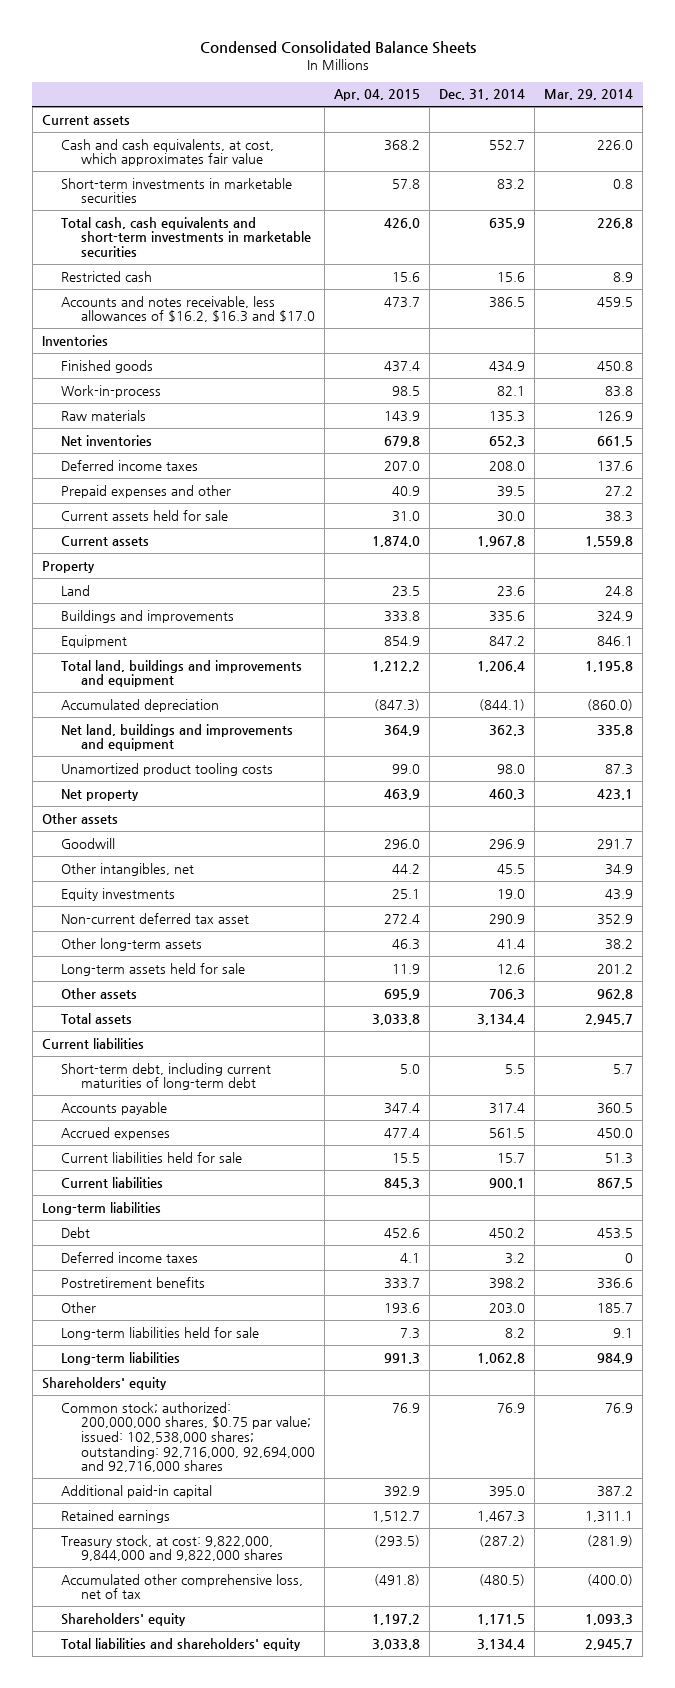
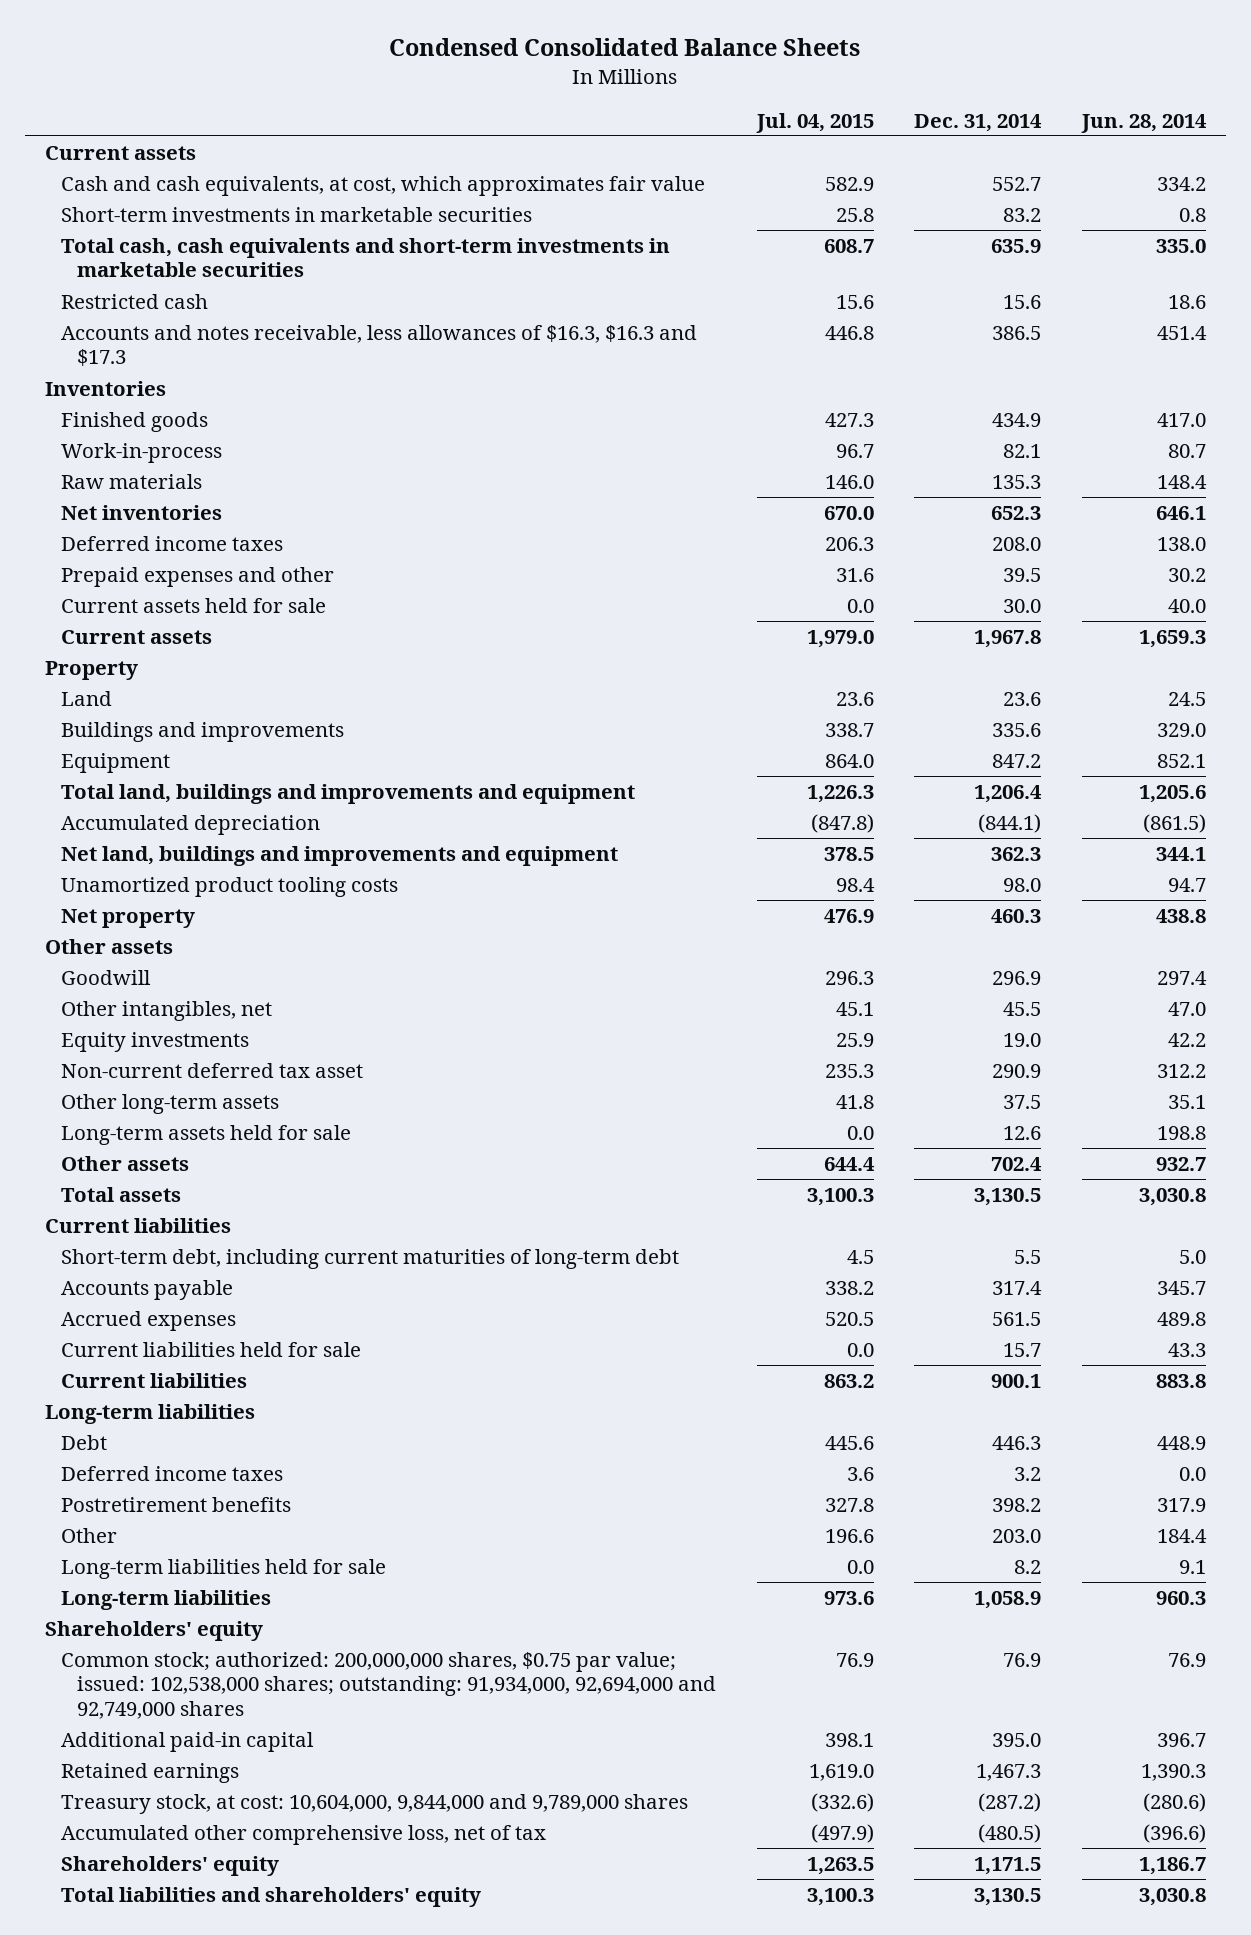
[333,89,420,102] Apr. 04, 2015 -> none
[544,89,634,101] Mar. 29, 2014 -> none
none -> [755,112,874,133] Jul. 04, 2015
none -> [1080,113,1207,133] Jun. 28, 2014
[61,295,315,323] Accounts and notes receivable, less allowances of $16.2, $16.3 and $17.0 -> [60,325,697,367] Accounts and notes receivable, less allowances of $16.3, $16.3 and $17.3
[497,938,526,949] 41.4 -> [1003,1095,1042,1110] 37.5
[489,988,526,1000] 706.3 -> [991,1157,1043,1172] 702.4
[477,1013,526,1025] 3,134.4 -> [974,1188,1042,1207] 3,130.5
[489,1227,526,1238] 450.2 -> [992,1436,1042,1451] 446.3
[477,1352,526,1364] 1,062.8 -> [974,1591,1042,1610] 1,058.9
[61,1401,315,1473] Common stock; authorized: 200,000,000 shares, $0.75 par value; issued: 102,538,000 shares; outstanding: 92,716,000, 92,694,000 and 92,716,000 shares -> [60,1652,717,1719] Common stock; authorized: 200,000,000 shares, $0.75 par value; issued: 102,538,000 shares; outstanding: 91,934,000, 92,694,000 and 92,749,000 shares
[61,1534,283,1562] Treasury stock, at cost: 9,822,000, 9,844,000 and 9,822,000 shares -> [60,1794,688,1815] Treasury stock, at cost: 10,604,000, 9,844,000 and 9,789,000 shares
[477,1638,526,1650] 3,134.4 -> [974,1888,1042,1907] 3,130.5

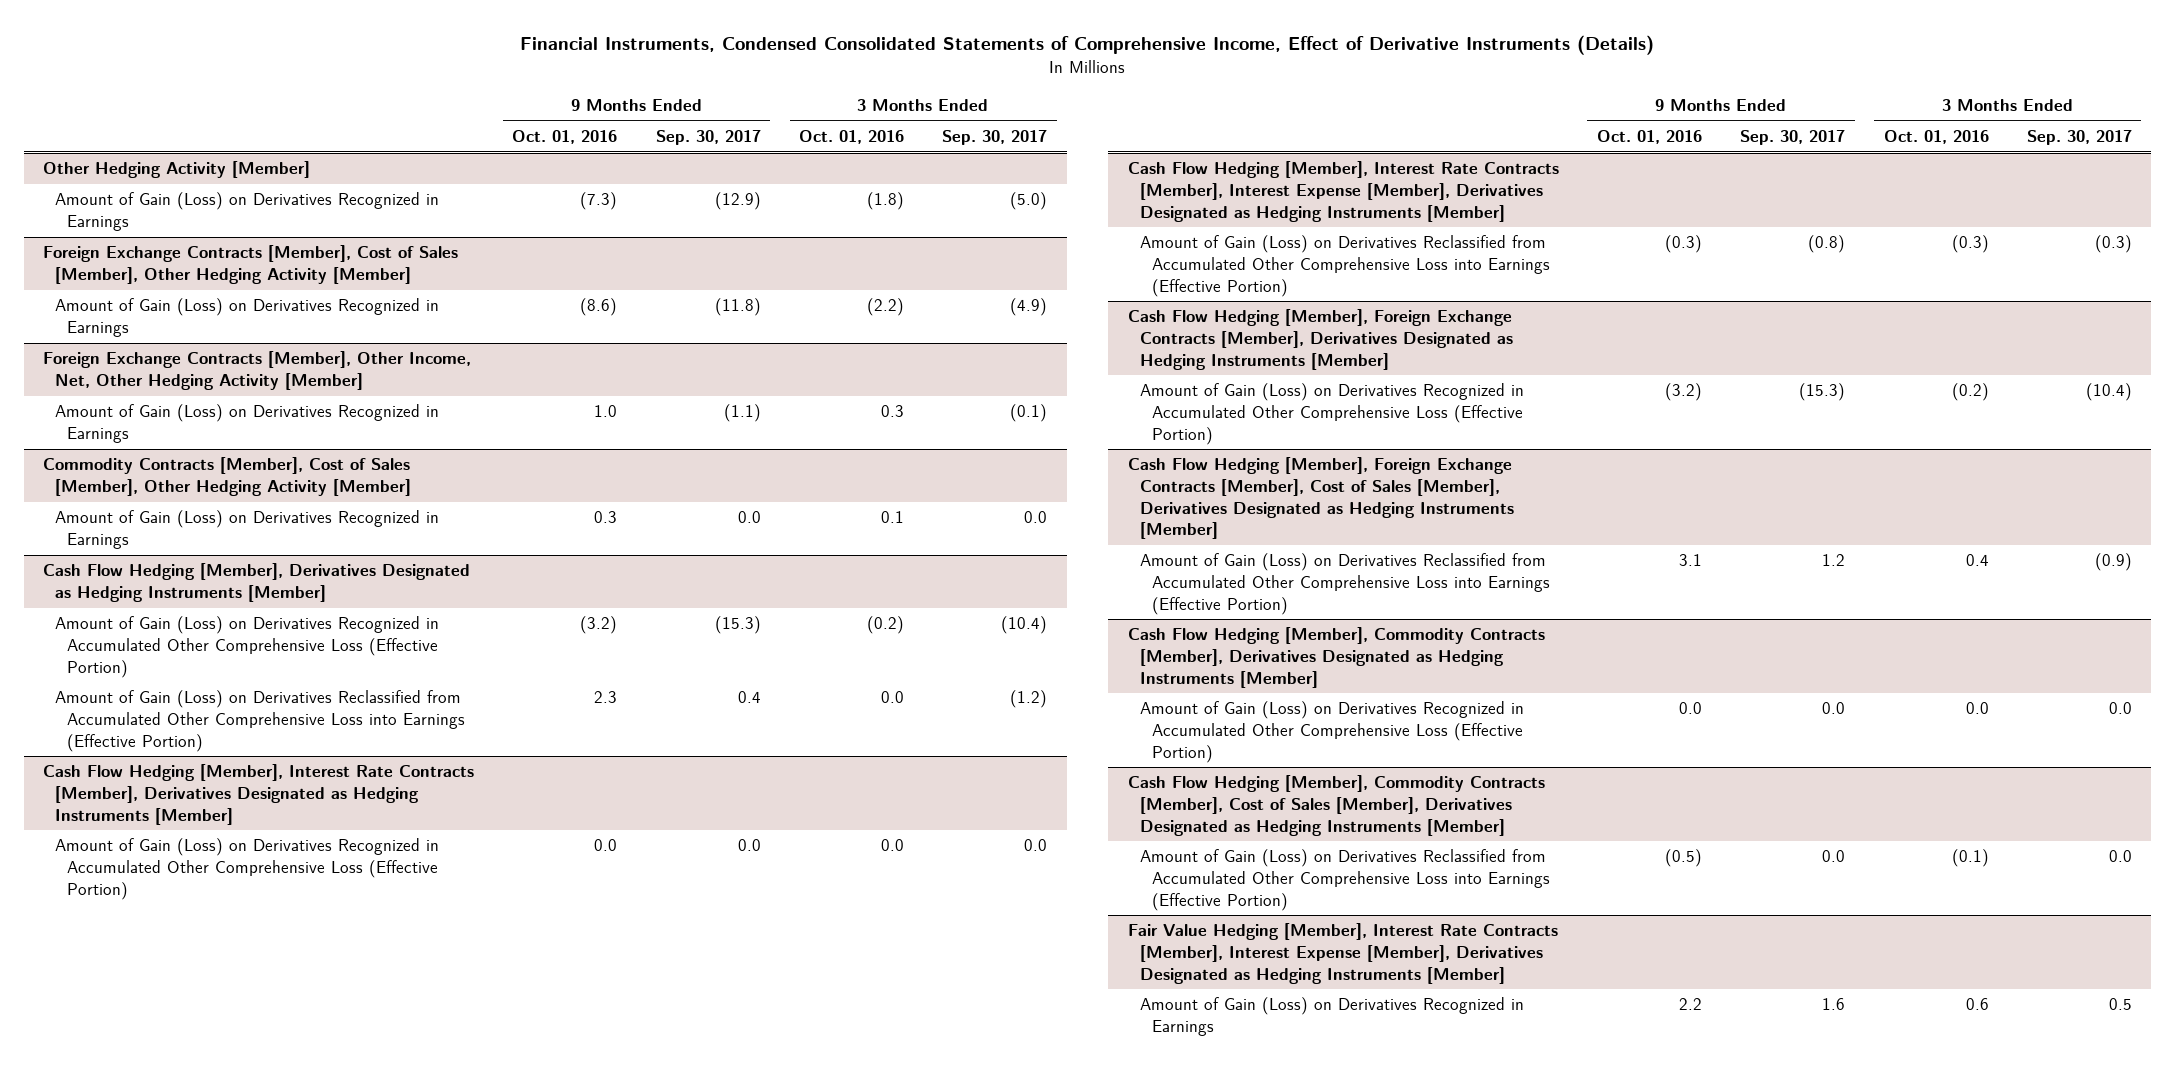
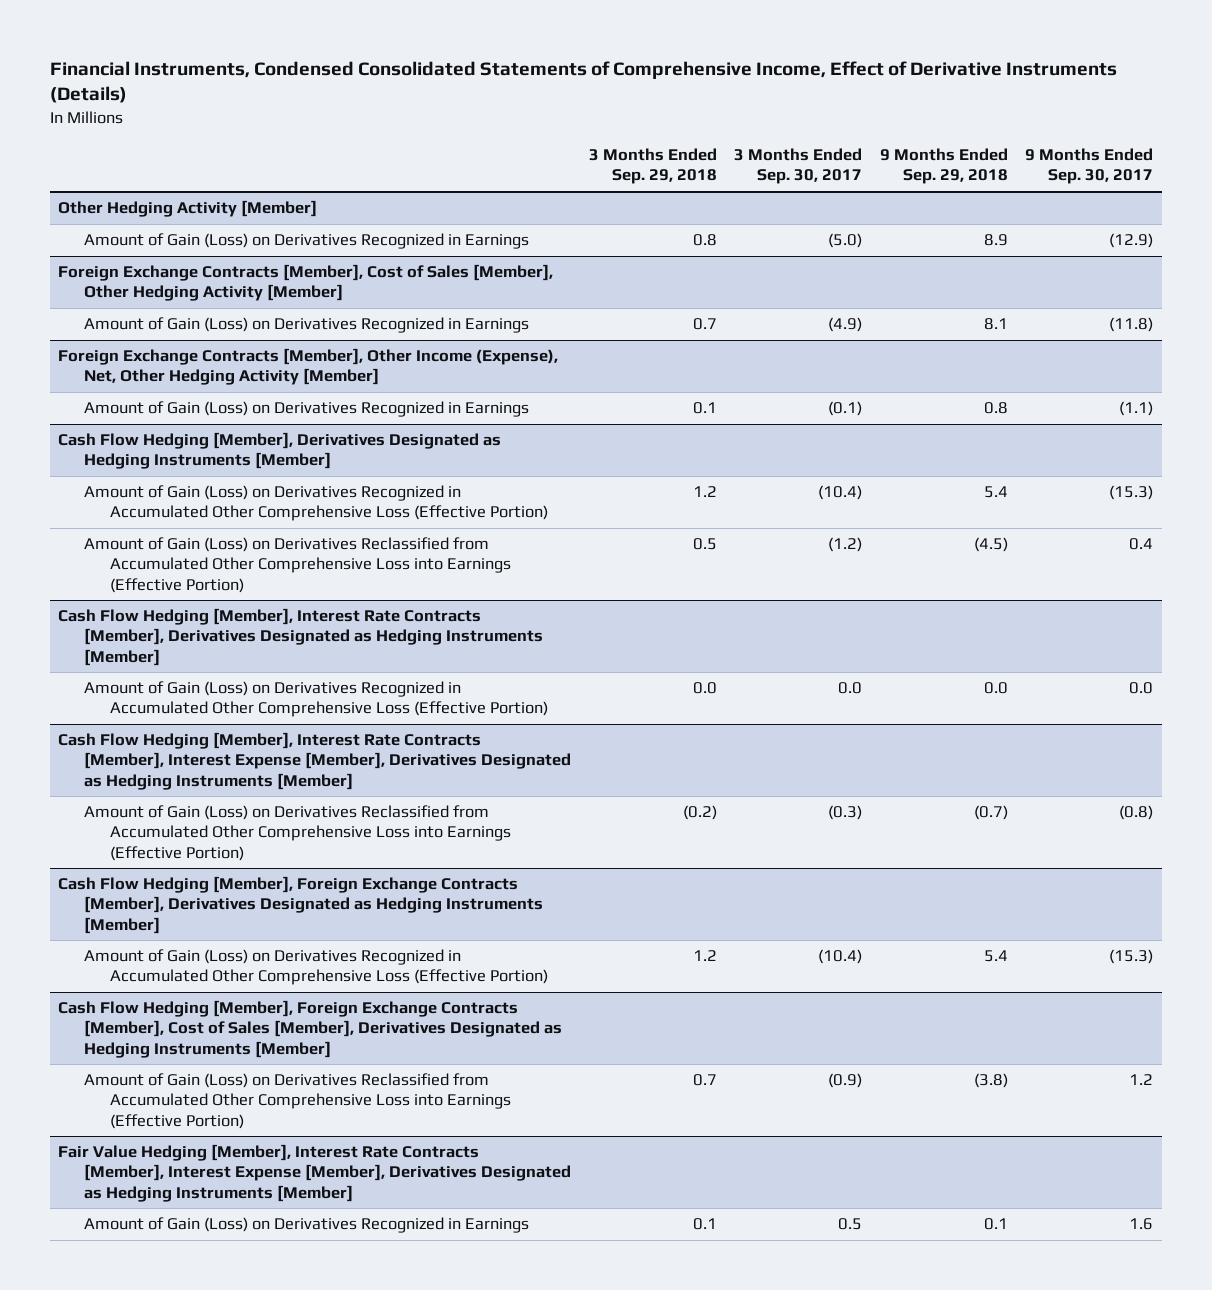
[512,130,618,145] Oct. 01, 2016 -> none
[799,130,905,145] Oct. 01, 2016 -> none
none -> [588,148,717,185] 3 Months Ended Sep. 29, 2018
none -> [879,148,1008,185] 9 Months Ended Sep. 29, 2018
[43,351,472,391] Foreign Exchange Contracts [Member], Other Income, Net, Other Hedging Activity [Member] -> [58,348,559,386] Foreign Exchange Contracts [Member], Other Income (Expense), Net, Other Hedging Activity [Member]
[43,457,412,497] Commodity Contracts [Member], Cost of Sales [Member], Other Hedging Activity [Member] -> none
[55,510,440,550] Amount of Gain (Loss) on Derivatives Recognized in Earnings -> none
[1127,627,1545,688] Cash Flow Hedging [Member], Commodity Contracts [Member], Derivatives Designated as Hedging Instruments [Member] -> none
[1139,701,1524,763] Amount of Gain (Loss) on Derivatives Recognized in Accumulated Other Comprehensive Loss (Effective Portion) -> none
[1127,775,1545,836] Cash Flow Hedging [Member], Commodity Contracts [Member], Cost of Sales [Member], Derivatives Designated as Hedging Instruments [Member] -> none
[1139,849,1550,911] Amount of Gain (Loss) on Derivatives Reclassified from Accumulated Other Comprehensive Loss into Earnings (Effective Portion) -> none

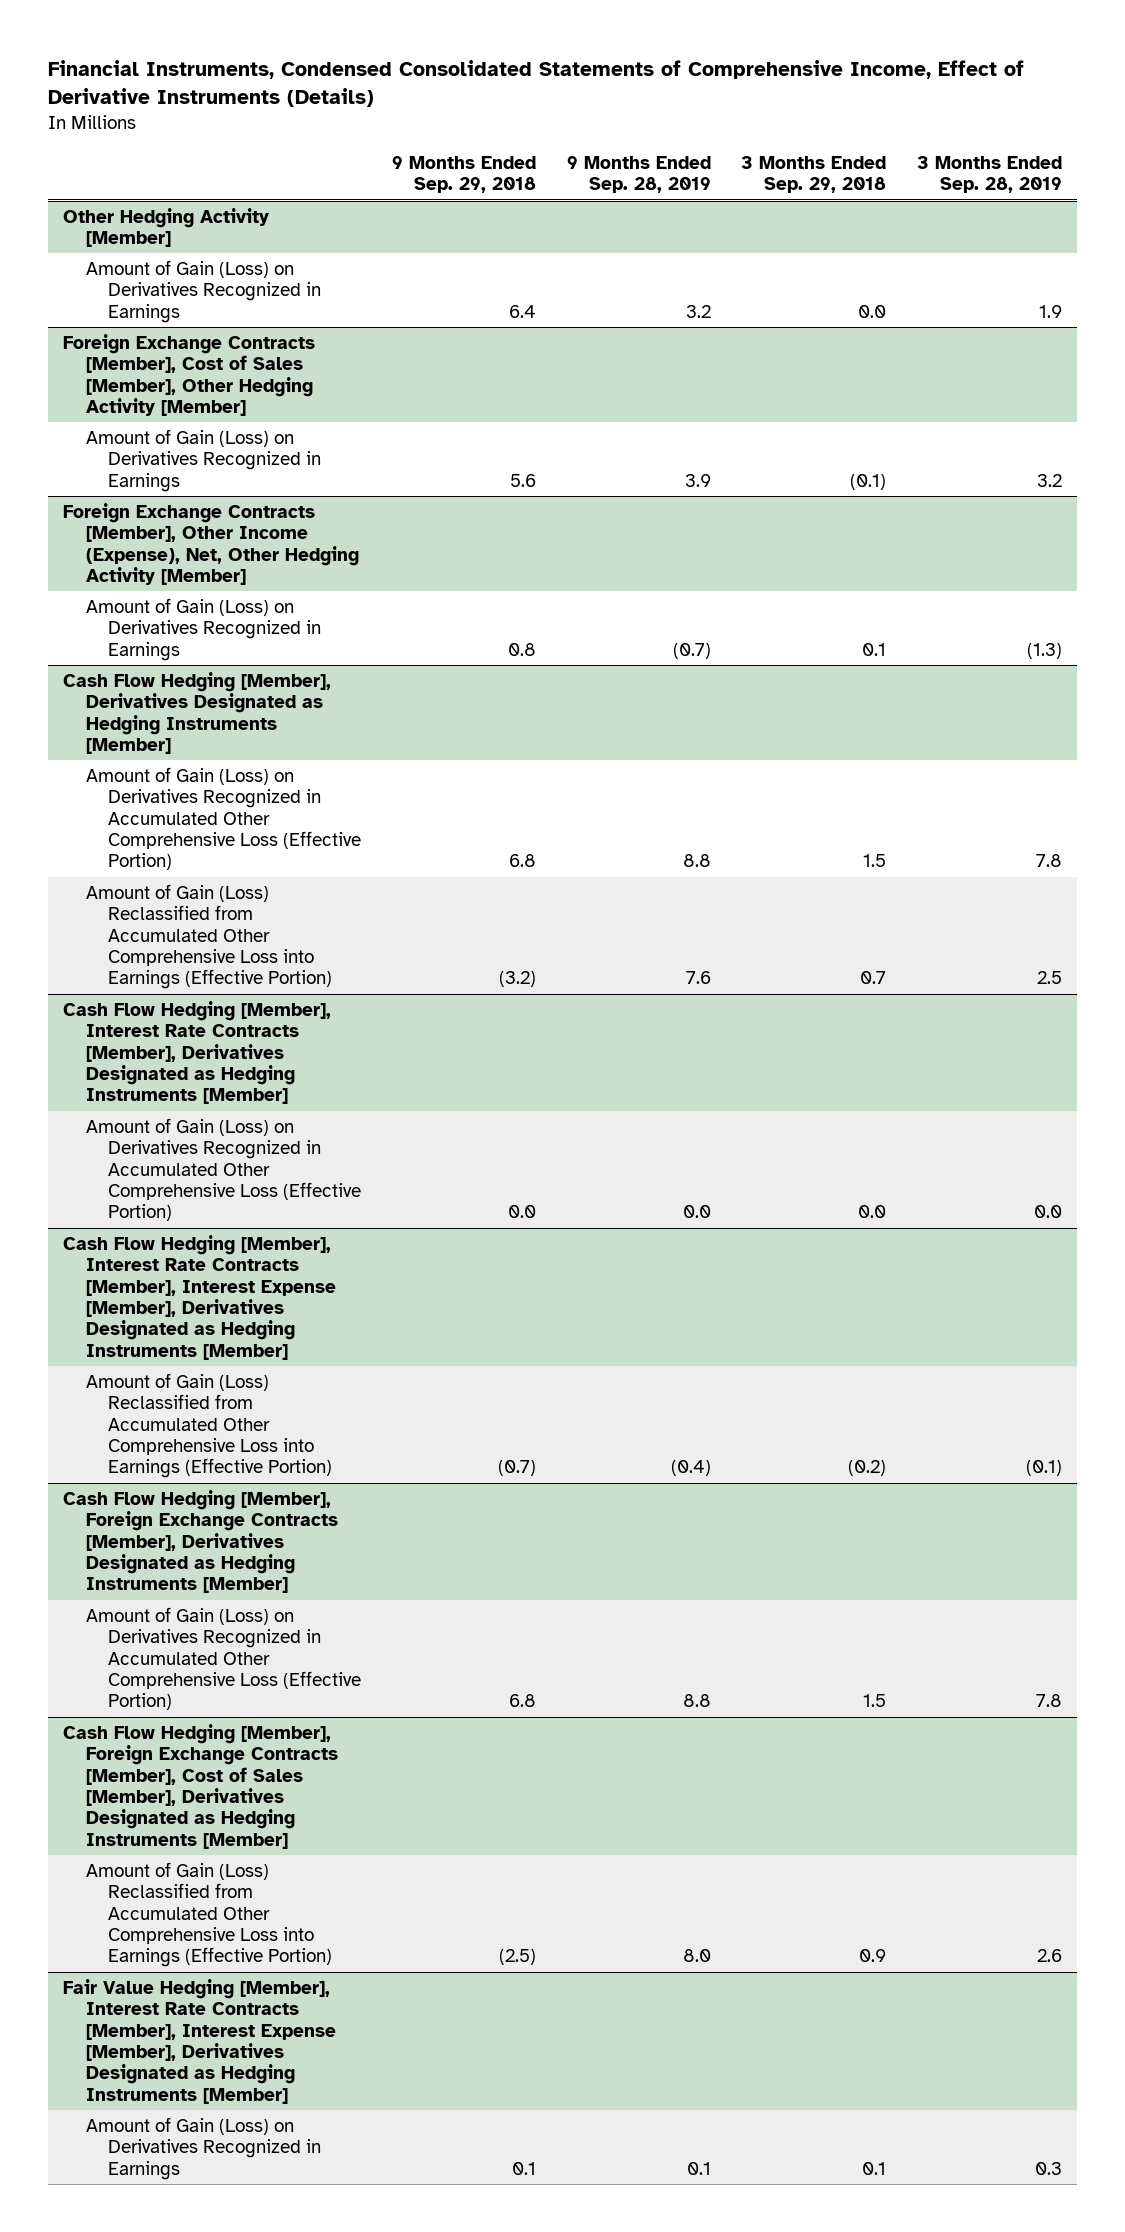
[734,148,863,185] 3 Months Ended Sep. 30, 2017 -> none
[1025,148,1154,185] 9 Months Ended Sep. 30, 2017 -> none
none -> [566,156,711,194] 9 Months Ended Sep. 28, 2019
none -> [916,156,1062,194] 3 Months Ended Sep. 28, 2019
[692,234,717,247] 0.8 -> [858,304,887,318] 0.0
[983,234,1008,247] 8.9 -> [508,304,536,318] 6.4
[692,318,717,331] 0.7 -> [850,473,887,490] (0.1)
[983,318,1008,331] 8.1 -> [509,473,536,487] 5.6
[692,486,717,498] 1.2 -> [863,854,887,868] 1.5
[983,486,1008,499] 5.4 -> [508,854,536,868] 6.8
[83,537,511,593] Amount of Gain (Loss) on Derivatives Reclassified from Accumulated Other Comprehensive Loss into Earnings (Effective Portion) -> [85,883,333,990] Amount of Gain (Loss) Reclassified from Accumulated Other Comprehensive Loss into Earnings (Effective Portion)
[692,538,717,551] 0.5 -> [860,971,887,985] 0.7
[973,537,1008,553] (4.5) -> [498,971,536,988] (3.2)
[83,805,511,861] Amount of Gain (Loss) on Derivatives Reclassified from Accumulated Other Comprehensive Loss into Earnings (Effective Portion) -> [85,1372,333,1479] Amount of Gain (Loss) Reclassified from Accumulated Other Comprehensive Loss into Earnings (Effective Portion)
[692,950,717,962] 1.2 -> [863,1694,887,1708] 1.5
[983,950,1008,963] 5.4 -> [508,1694,536,1708] 6.8
[83,1073,511,1129] Amount of Gain (Loss) on Derivatives Reclassified from Accumulated Other Comprehensive Loss into Earnings (Effective Portion) -> [85,1861,333,1968] Amount of Gain (Loss) Reclassified from Accumulated Other Comprehensive Loss into Earnings (Effective Portion)
[692,1074,717,1087] 0.7 -> [859,1949,887,1963] 0.9
[973,1073,1008,1089] (3.8) -> [498,1949,536,1966] (2.5)

